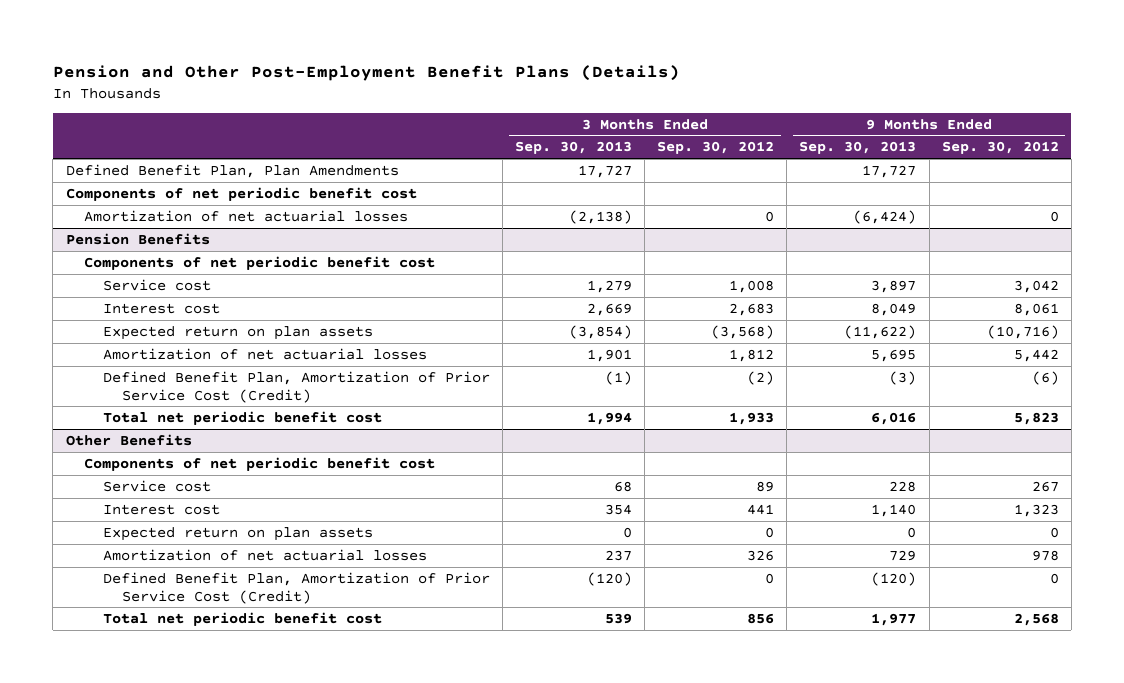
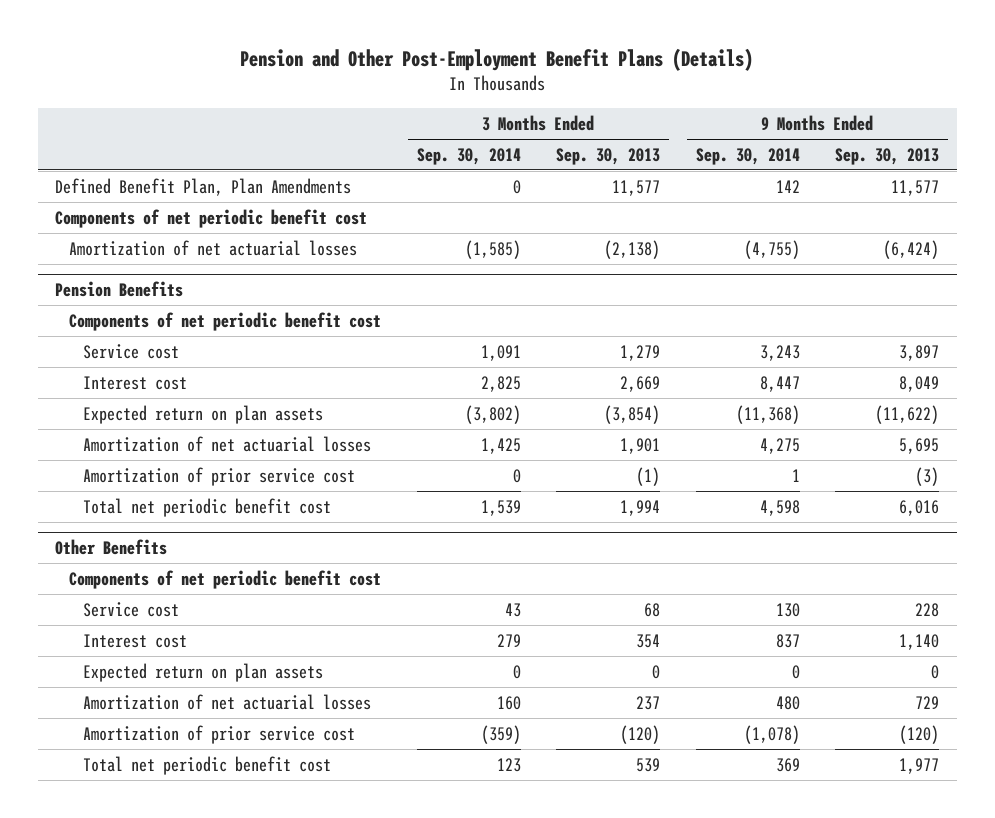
[657,141,775,155] Sep. 30, 2012 -> none
[941,141,1059,155] Sep. 30, 2012 -> none
none -> [416,147,521,165] Sep. 30, 2014
none -> [695,147,800,165] Sep. 30, 2014
[578,164,633,178] 17,727 -> [612,179,661,196] 11,577
[862,164,917,178] 17,727 -> [891,179,940,196] 11,577
[103,370,491,403] Defined Benefit Plan, Amortization of Prior Service Cost (Credit) -> [82,466,355,486] Amortization of prior service cost
[103,571,491,604] Defined Benefit Plan, Amortization of Prior Service Cost (Credit) -> [82,724,355,744] Amortization of prior service cost

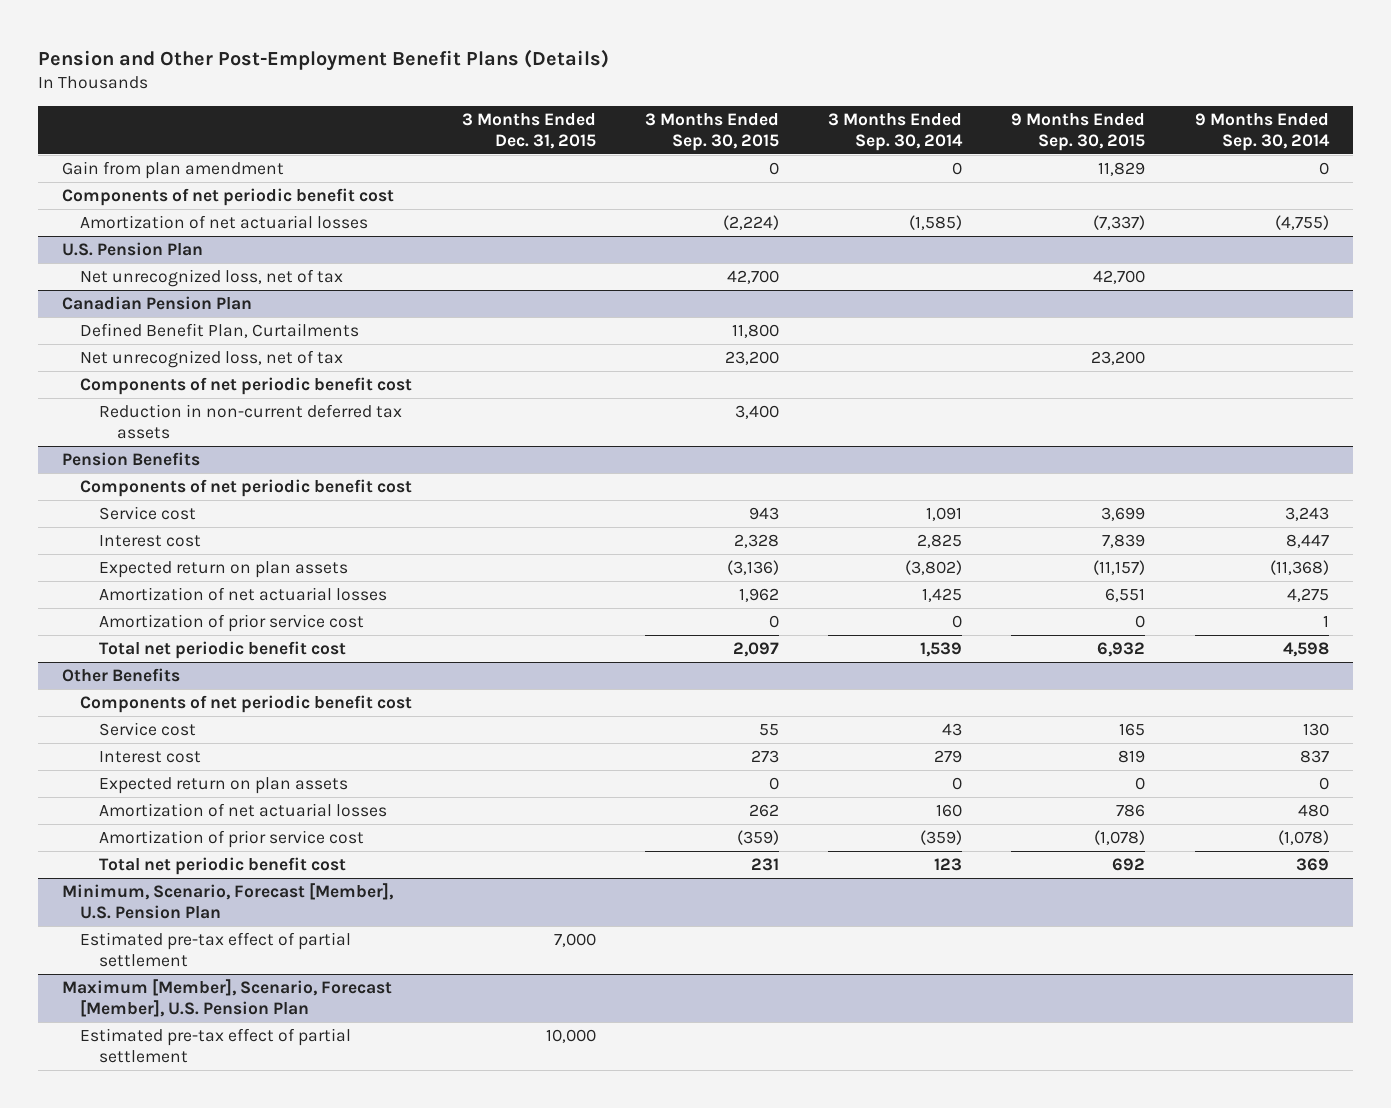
[556,147,661,165] Sep. 30, 2013 -> none
[835,147,940,165] Sep. 30, 2013 -> none
none -> [461,112,596,149] 3 Months Ended Dec. 31, 2015
none -> [644,112,779,151] 3 Months Ended Sep. 30, 2015
none -> [1011,112,1146,151] 9 Months Ended Sep. 30, 2015
[55,177,352,196] Defined Benefit Plan, Plan Amendments -> [62,161,285,180] Gain from plan amendment
[775,179,800,193] 142 -> [1318,162,1329,176] 0
none -> [62,242,204,257] U.S. Pension Plan
none -> [80,269,344,288] Net unrecognized loss, net of tax
none -> [62,296,253,311] Canadian Pension Plan
none -> [80,323,360,339] Defined Benefit Plan, Curtailments
none -> [80,350,344,369] Net unrecognized loss, net of tax
none -> [80,377,413,396] Components of net periodic benefit cost
none -> [98,404,402,439] Reduction in non-current deferred tax assets
none -> [62,883,394,919] Minimum, Scenario, Forecast [Member], U.S. Pension Plan
none -> [80,932,352,967] Estimated pre-tax effect of partial settlement
none -> [62,979,393,1017] Maximum [Member], Scenario, Forecast [Member], U.S. Pension Plan
none -> [80,1028,352,1063] Estimated pre-tax effect of partial settlement

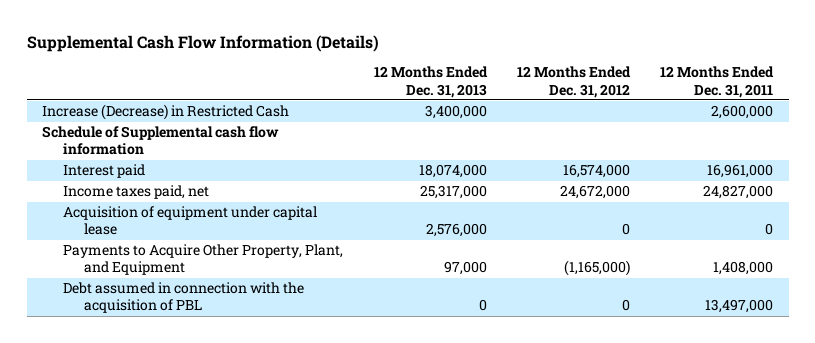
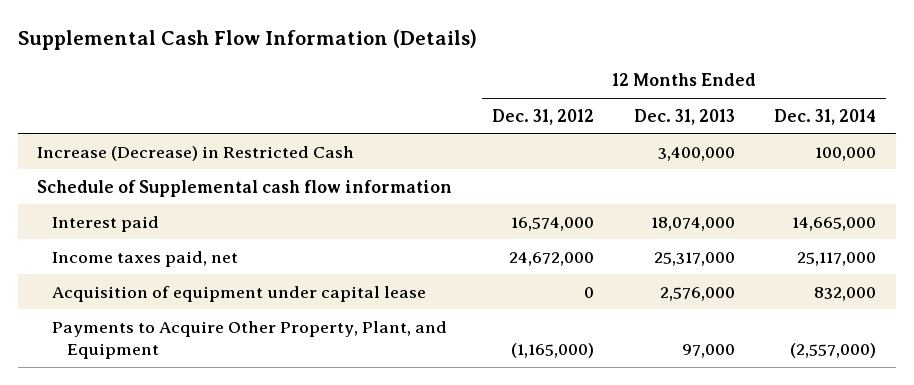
[660,66,775,98] 12 Months Ended Dec. 31, 2011 -> none
none -> [774,108,877,125] Dec. 31, 2014
[63,282,305,314] Debt assumed in connection with the acquisition of PBL -> none

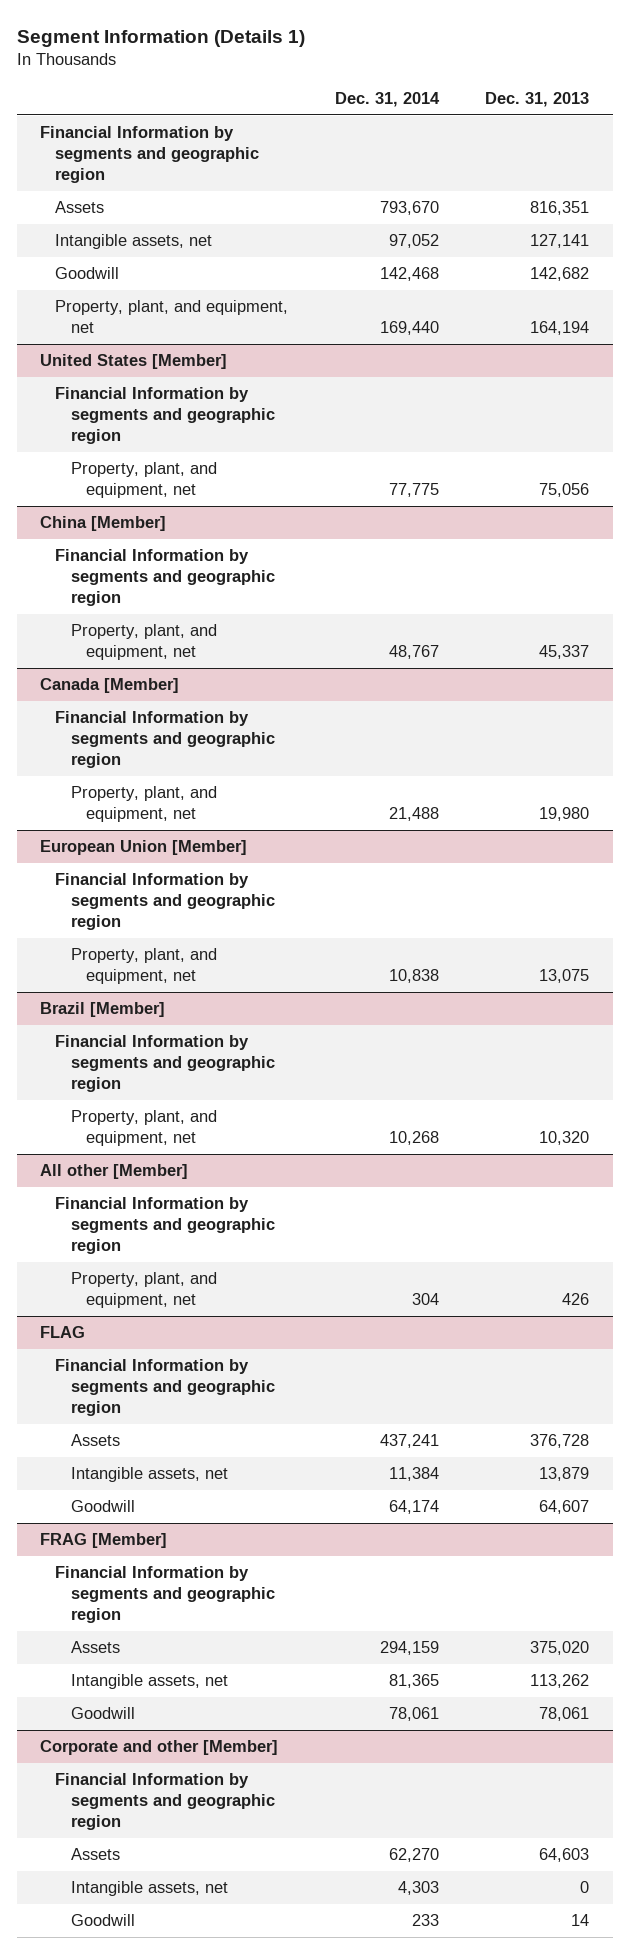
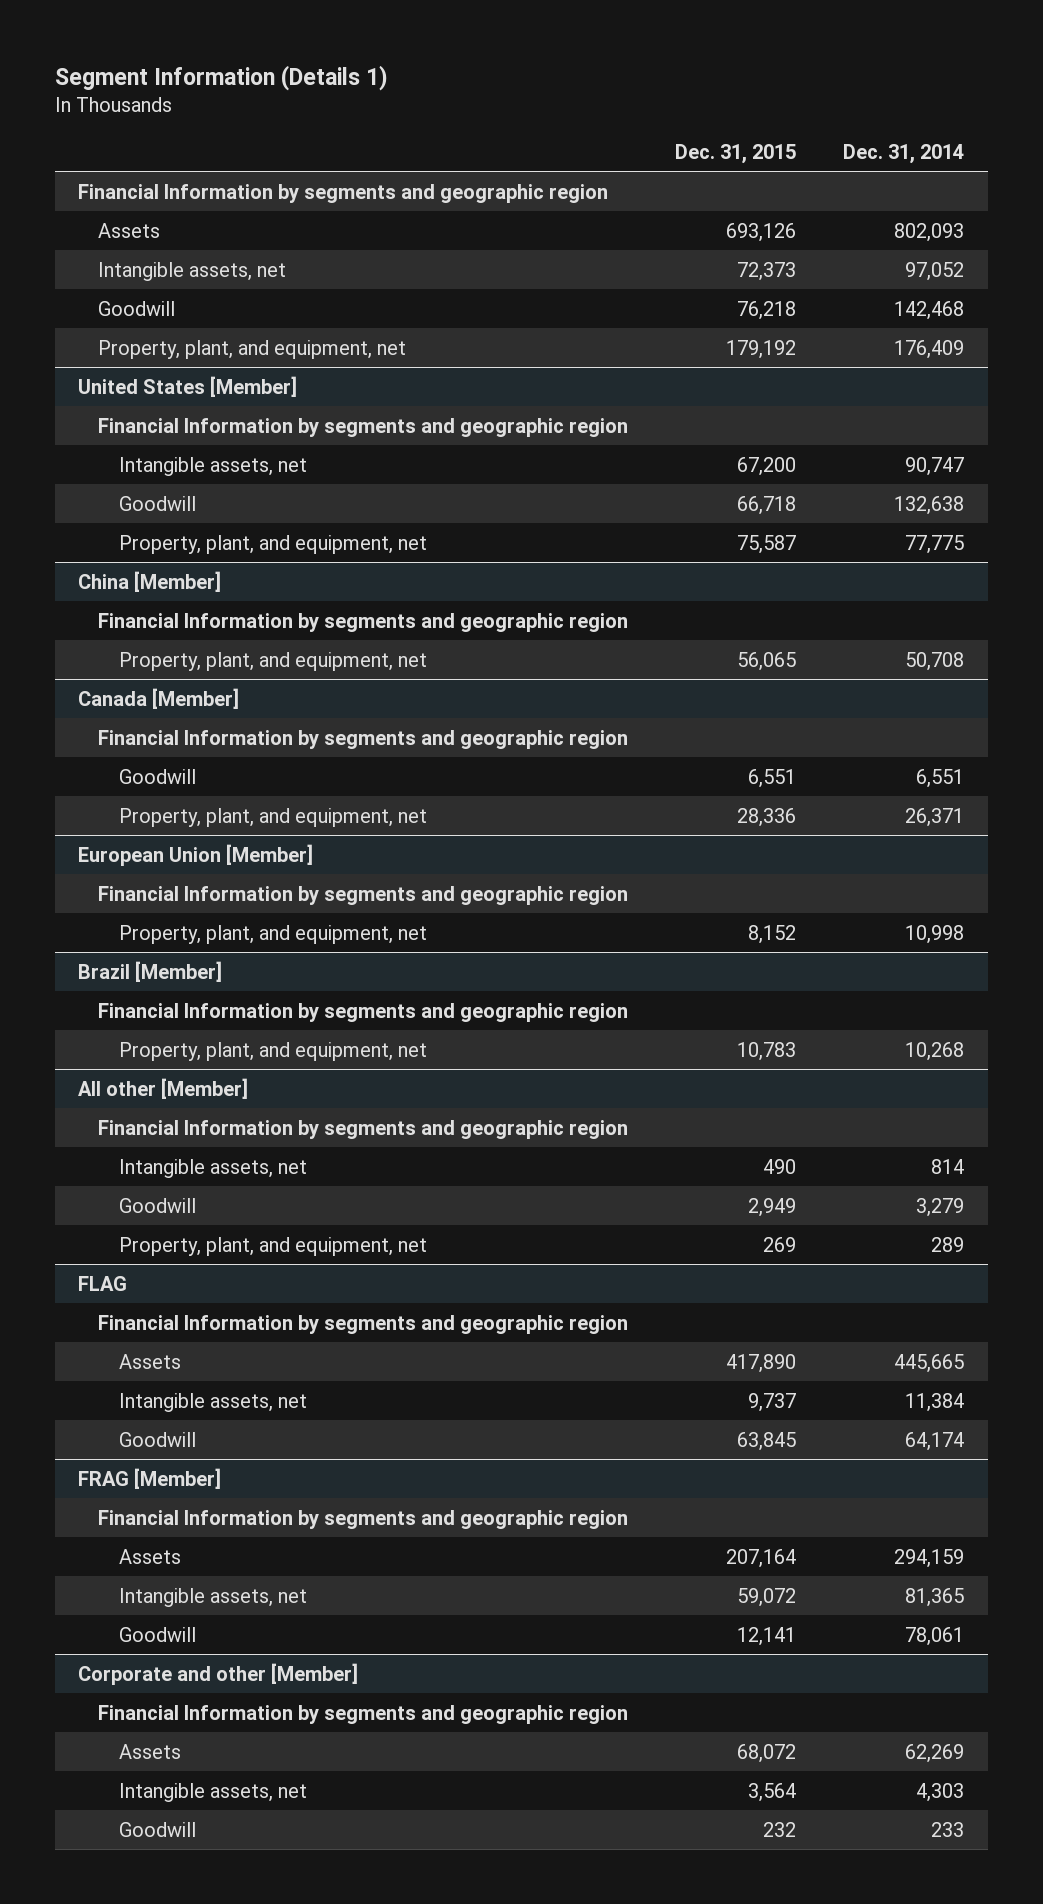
[485,91,590,107] Dec. 31, 2013 -> none
none -> [675,143,797,164] Dec. 31, 2015
[379,201,439,216] 793,670 -> [894,222,965,242] 802,093
[379,321,439,336] 169,440 -> [894,339,965,359] 176,409
none -> [118,456,307,476] Intangible assets, net
none -> [118,495,196,511] Goodwill
[388,645,439,660] 48,767 -> [905,651,965,671] 50,708
none -> [118,768,196,784] Goodwill
[388,807,439,822] 21,488 -> [905,807,965,827] 26,371
[388,969,439,984] 10,838 -> [905,924,965,944] 10,998
none -> [118,1158,307,1178] Intangible assets, net
none -> [118,1197,196,1213] Goodwill
[411,1293,439,1306] 304 -> [931,1236,965,1252] 289
[379,1434,439,1449] 437,241 -> [894,1353,965,1373] 445,665
[388,1848,439,1863] 62,270 -> [905,1743,965,1763] 62,269

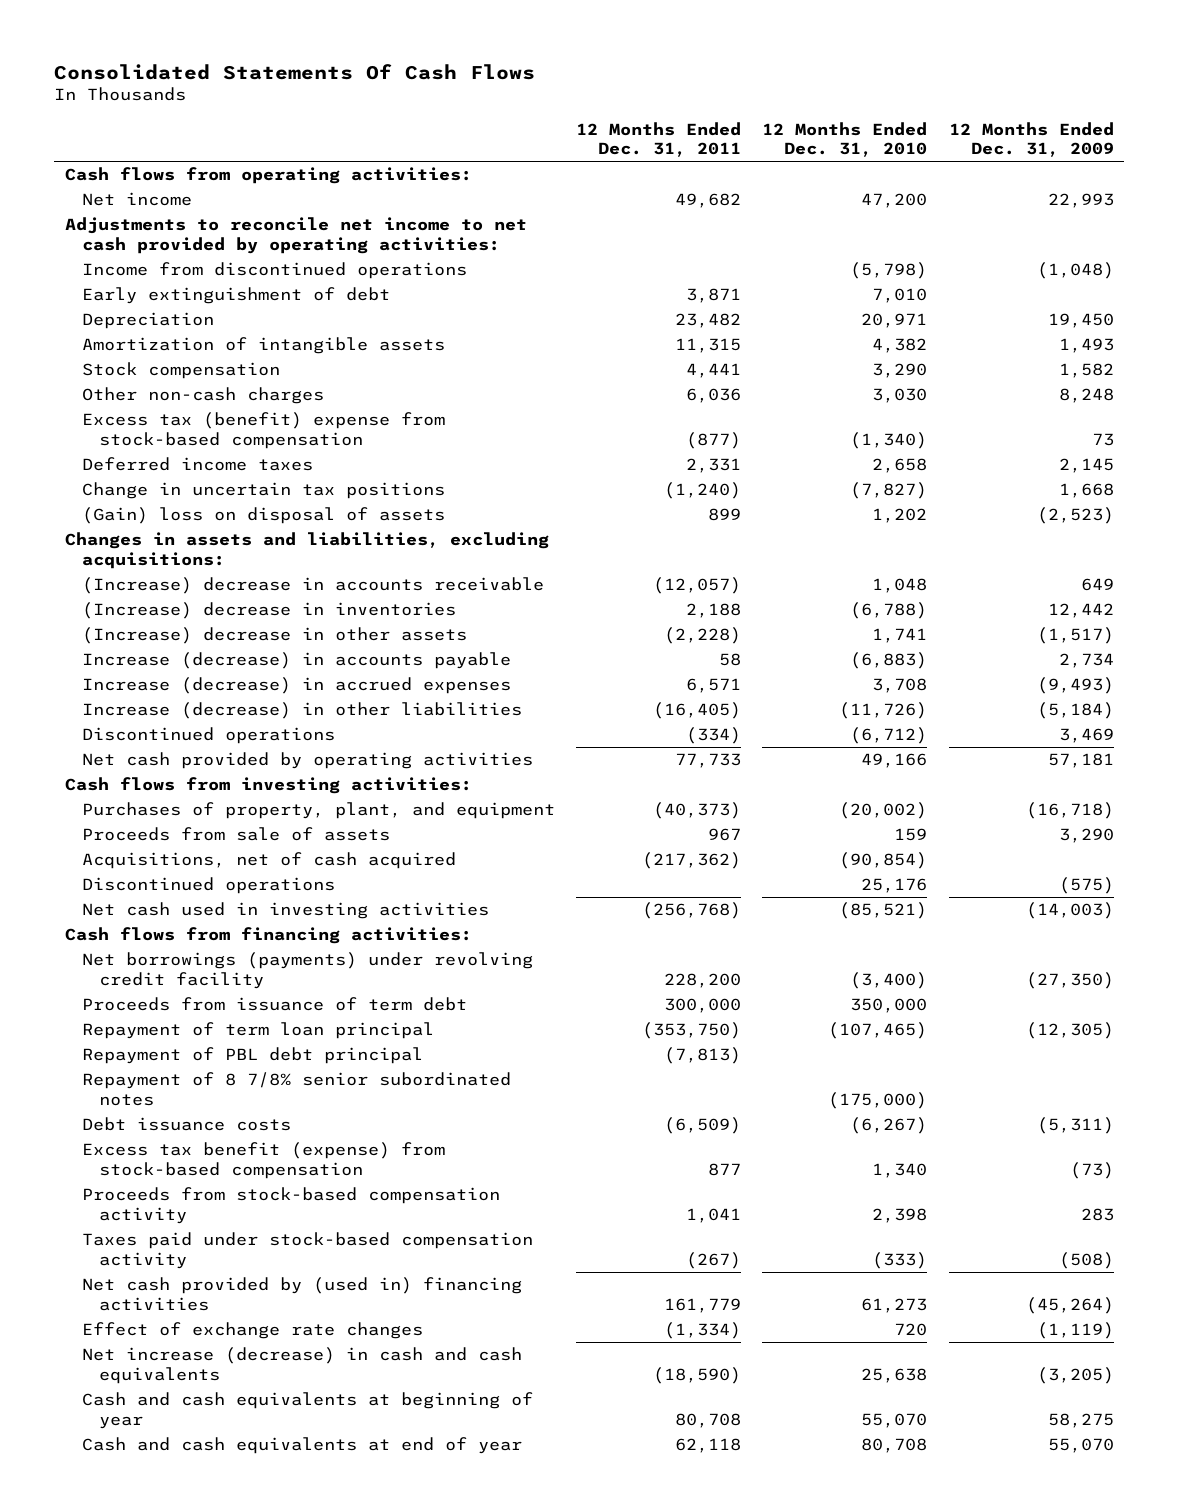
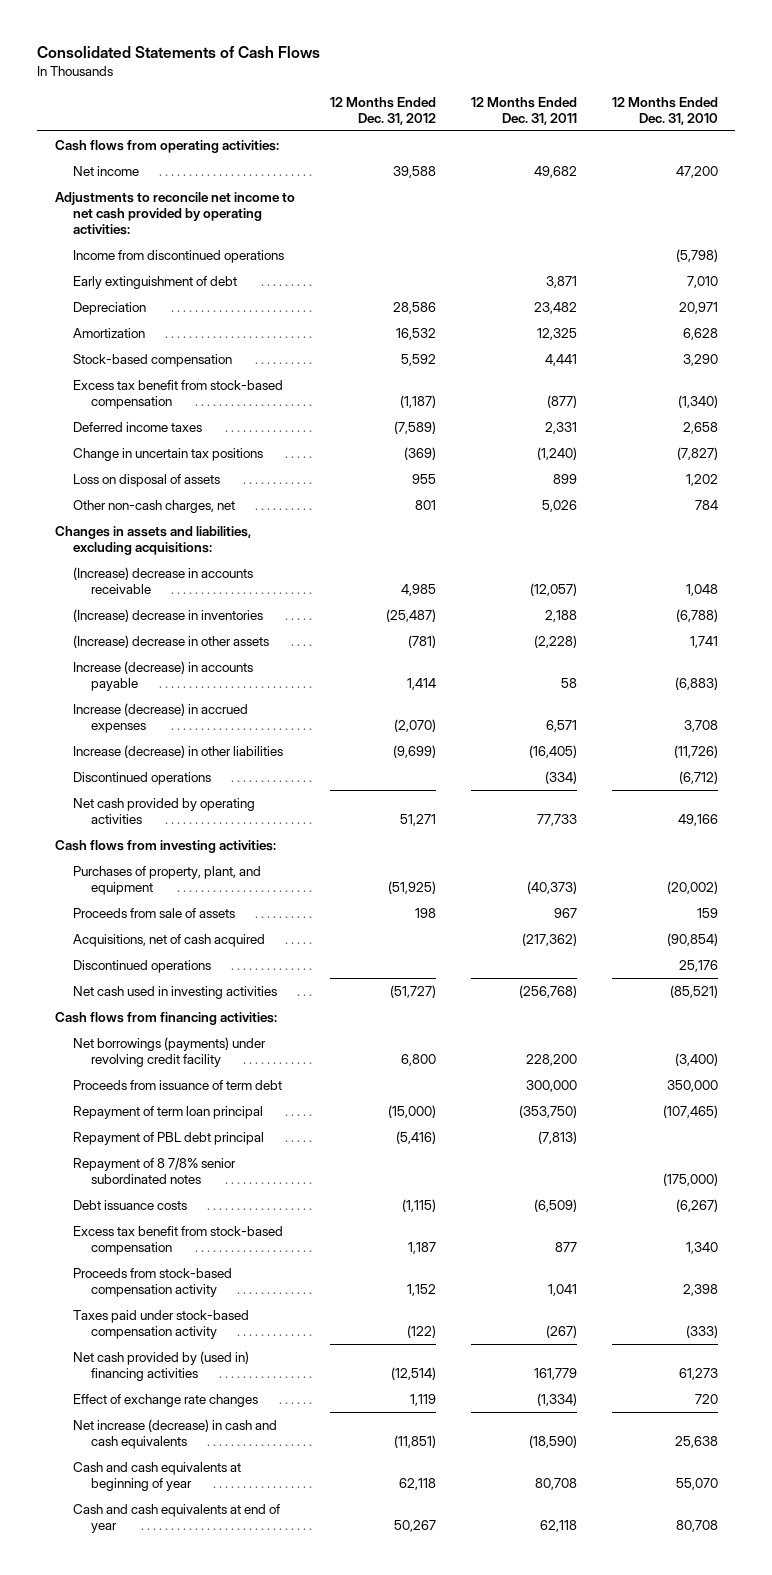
[53,63,535,80] Consolidated Statements Of Cash Flows -> [37,45,321,58] Consolidated Statements of Cash Flows
[948,121,1114,158] 12 Months Ended Dec. 31, 2009 -> none
none -> [329,96,436,125] 12 Months Ended Dec. 31, 2012
[81,387,324,405] Other non-cash charges -> none
[81,337,445,355] Amortization of intangible assets -> [72,327,145,338] Amortization
[675,338,742,354] 11,315 -> [536,327,577,340] 12,325
[872,338,928,354] 4,382 -> [682,327,718,340] 6,628
[81,362,280,380] Stock compensation -> [72,353,232,367] Stock-based compensation
[81,412,445,449] Excess tax (benefit) expense from stock-based compensation -> [72,379,283,409] Excess tax benefit from stock-based compensation
[81,507,445,525] (Gain) loss on disposal of assets -> [72,473,220,487] Loss on disposal of assets
none -> [72,499,235,513] Other non-cash charges, net
[81,1142,445,1179] Excess tax benefit (expense) from stock-based compensation -> [72,1225,283,1255] Excess tax benefit from stock-based compensation

